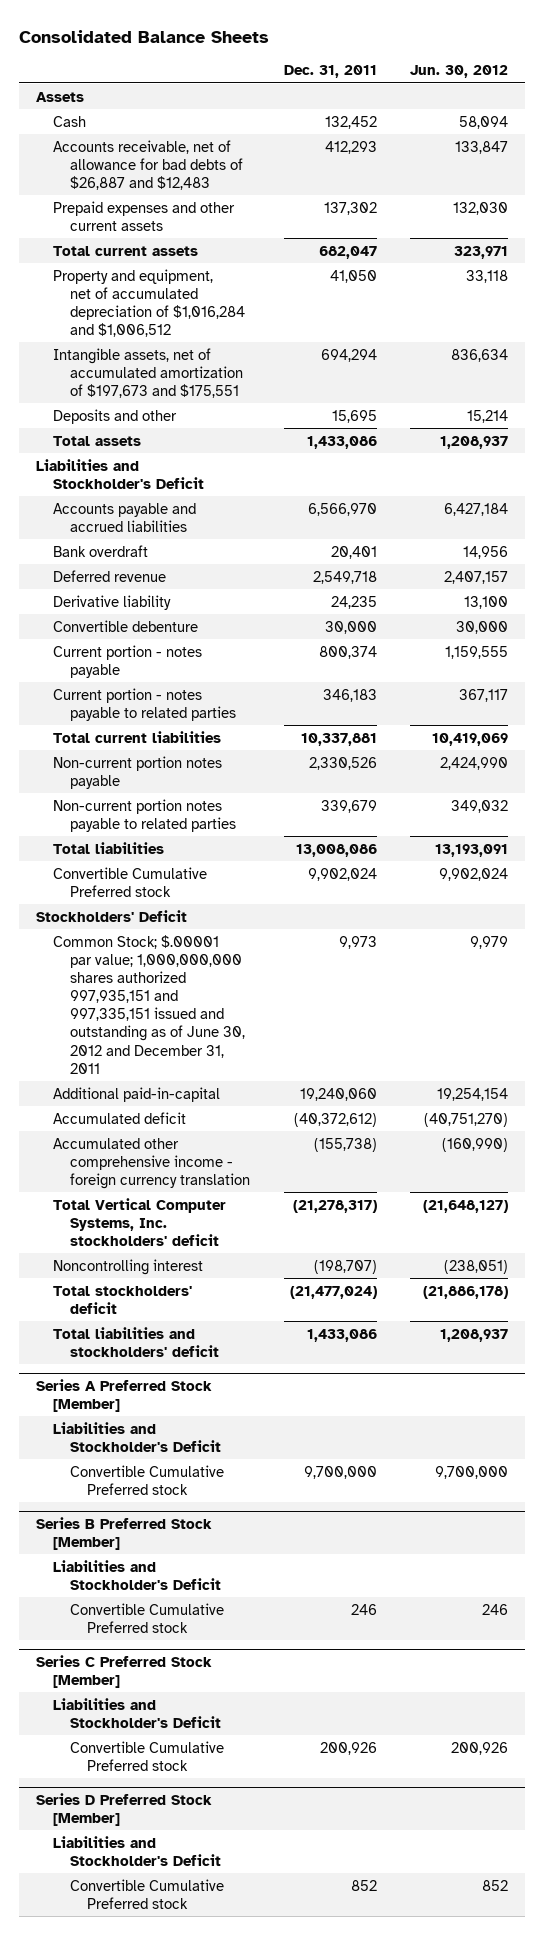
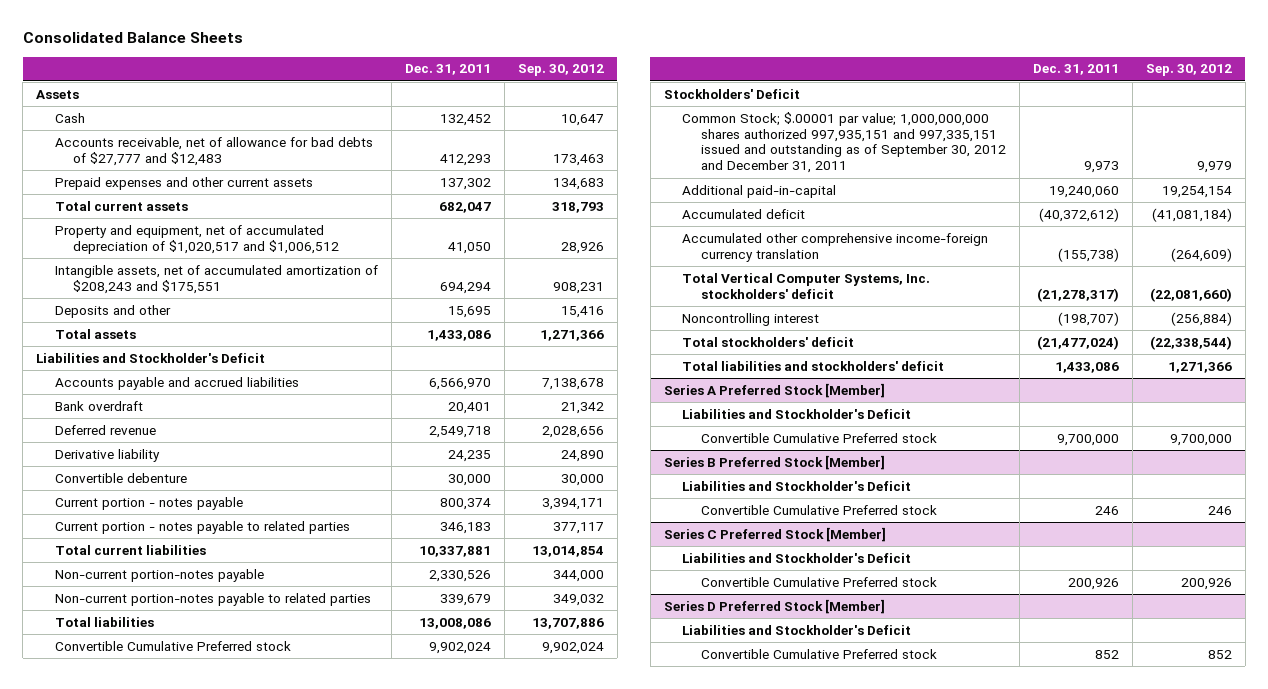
[410,65,509,79] Jun. 30, 2012 -> none
none -> [517,64,604,77] Sep. 30, 2012
[53,139,244,190] Accounts receivable, net of allowance for bad debts of $26,887 and $12,483 -> [54,136,373,166] Accounts receivable, net of allowance for bad debts of $27,777 and $12,483
[53,268,246,338] Property and equipment, net of accumulated depreciation of $1,016,284 and $1,006,512 -> [54,224,340,254] Property and equipment, net of accumulated depreciation of $1,020,517 and $1,006,512
[53,347,244,398] Intangible assets, net of accumulated amortization of $197,673 and $175,551 -> [54,264,378,294] Intangible assets, net of accumulated amortization of $208,243 and $175,551
[53,755,223,789] Non-current portion notes payable -> [54,568,264,582] Non-current portion-notes payable
[53,798,237,832] Non-current portion notes payable to related parties -> [54,592,371,606] Non-current portion-notes payable to related parties
[53,934,246,1074] Common Stock; $.00001 par value; 1,000,000,000 shares authorized 997,935,151 and 997,335,151 issued and outstanding as of June 30, 2012 and December 31, 2011 -> [682,111,1006,174] Common Stock; $.00001 par value; 1,000,000,000 shares authorized 997,935,151 and 997,335,151 issued and outstanding as of September 30, 2012 and December 31, 2011
[53,1137,251,1189] Accumulated other comprehensive income - foreign currency translation -> [682,232,989,262] Accumulated other comprehensive income-foreign currency translation

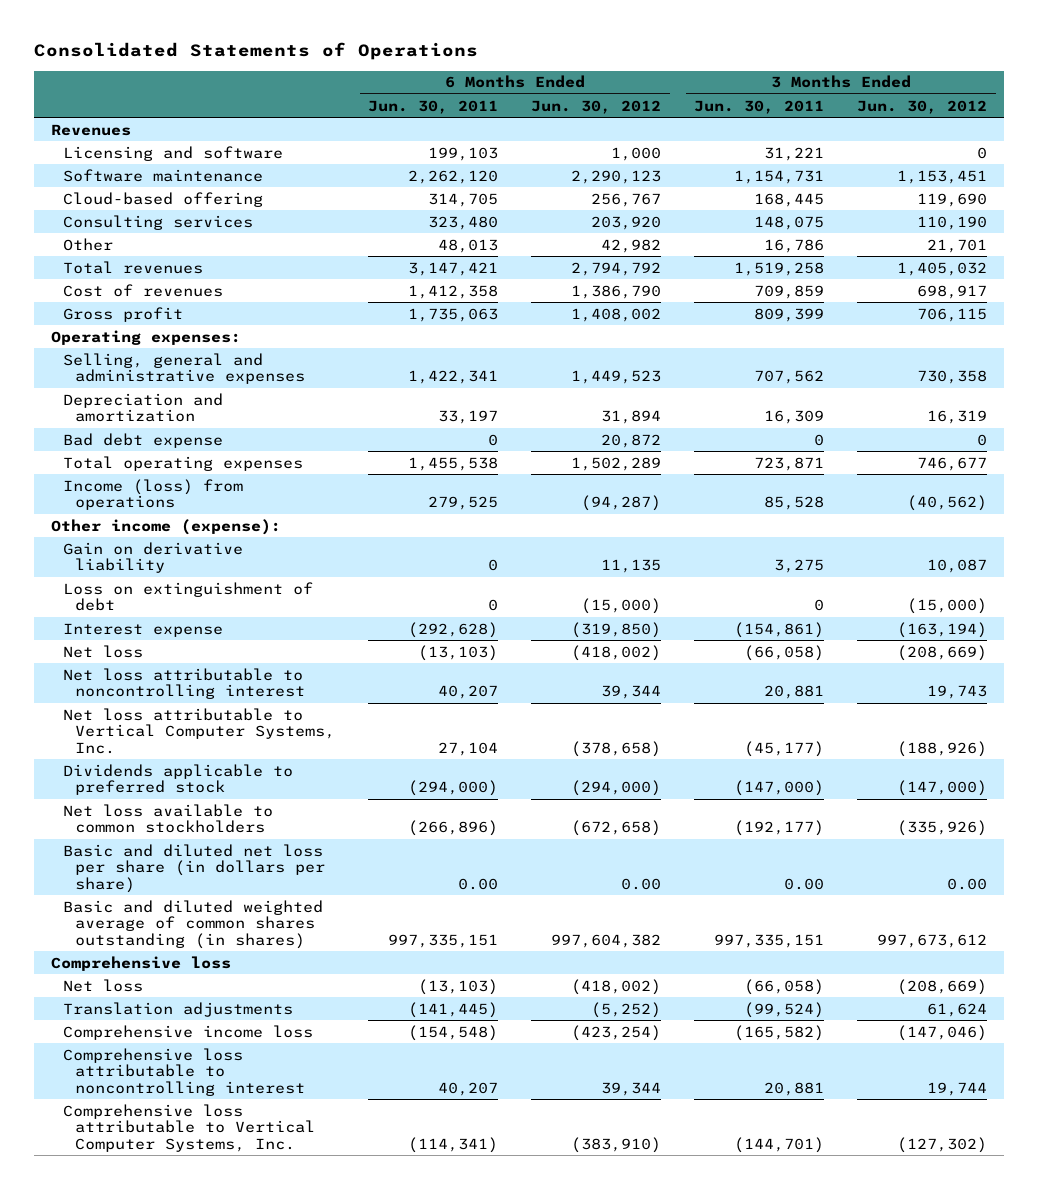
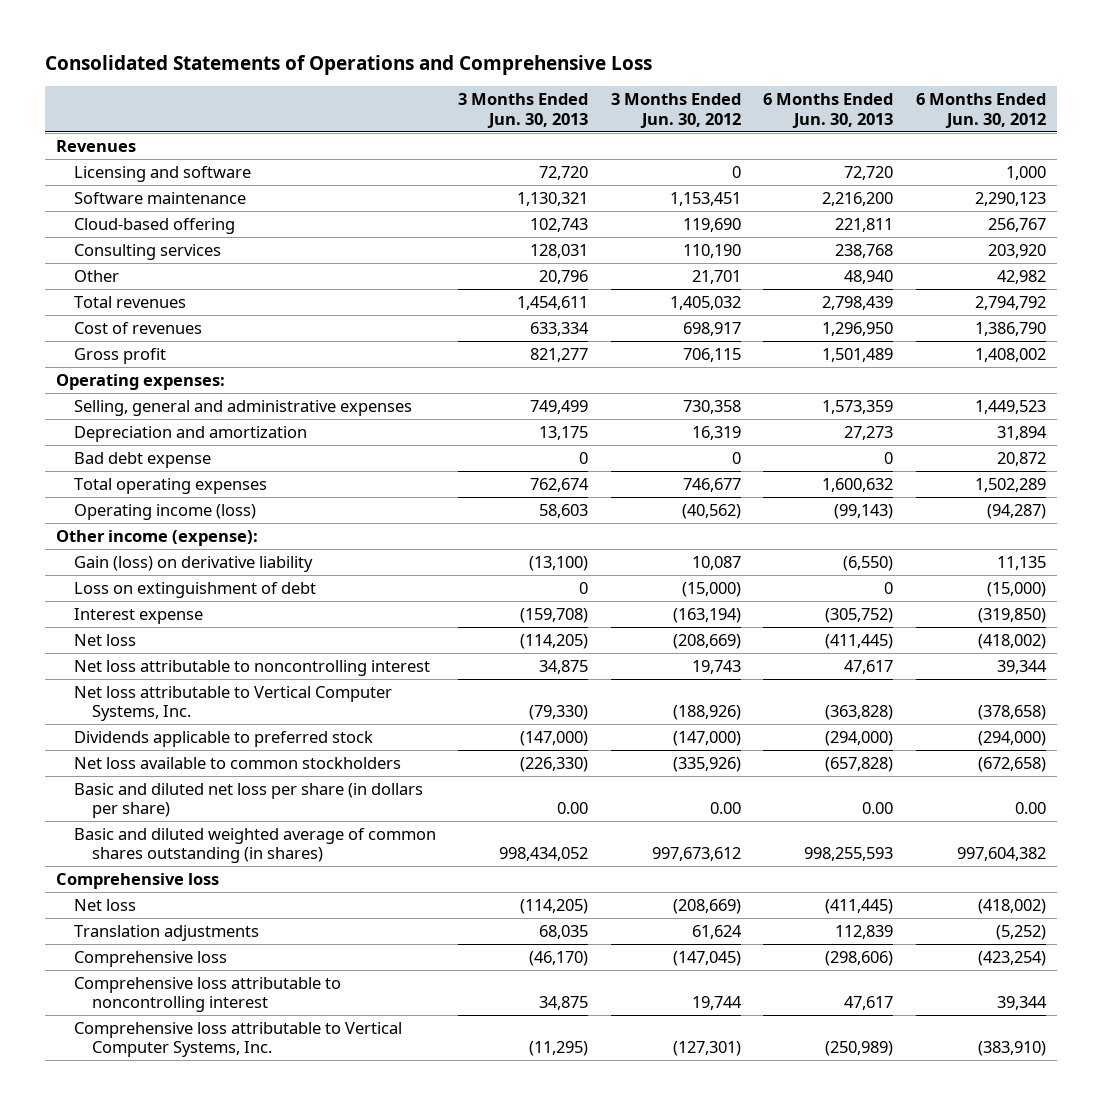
[34,42,479,61] Consolidated Statements of Operations -> [44,55,652,76] Consolidated Statements of Operations and Comprehensive Loss
[368,99,499,114] Jun. 30, 2011 -> none
[694,99,825,114] Jun. 30, 2011 -> none
none -> [458,93,589,128] 3 Months Ended Jun. 30, 2013
none -> [763,93,894,128] 6 Months Ended Jun. 30, 2013
[62,478,243,511] Income (loss) from operations -> [73,503,256,520] Operating income (loss)
[62,541,243,574] Gain on derivative liability -> [73,555,313,572] Gain (loss) on derivative liability
[62,1024,313,1040] Comprehensive income loss -> [73,950,227,967] Comprehensive loss
[897,1024,988,1041] (147,046) -> [672,950,741,966] (147,045)
[897,1136,988,1153] (127,302) -> [672,1041,741,1057] (127,301)

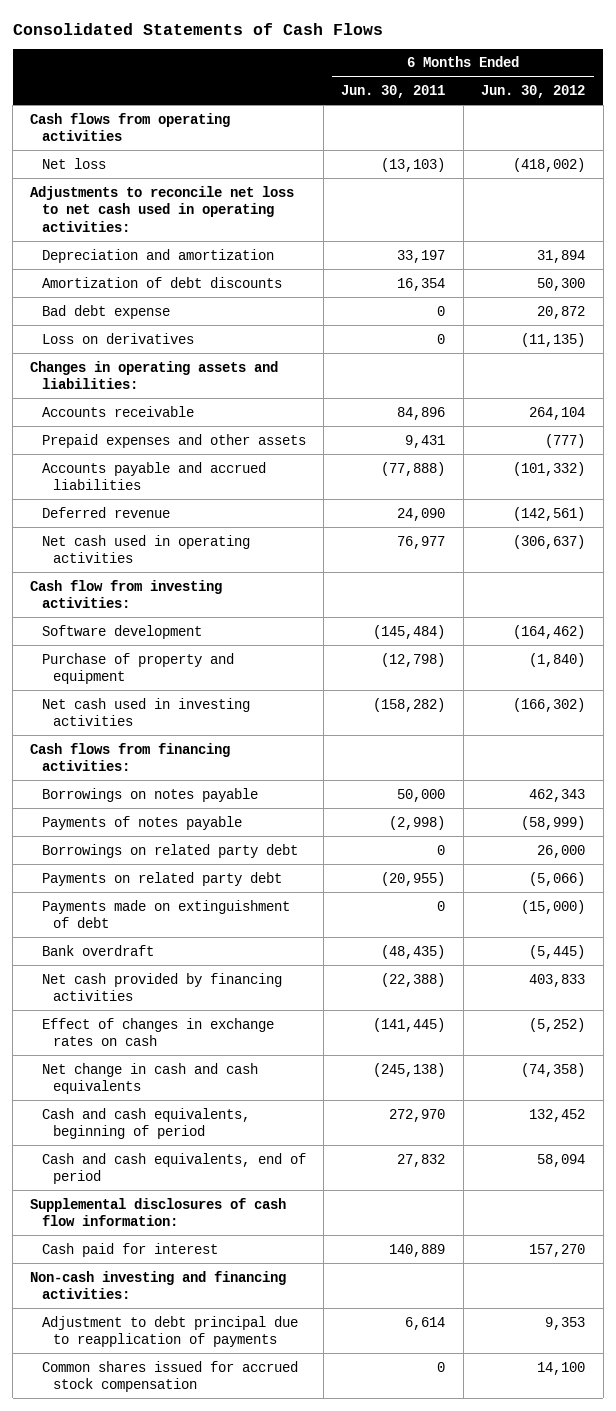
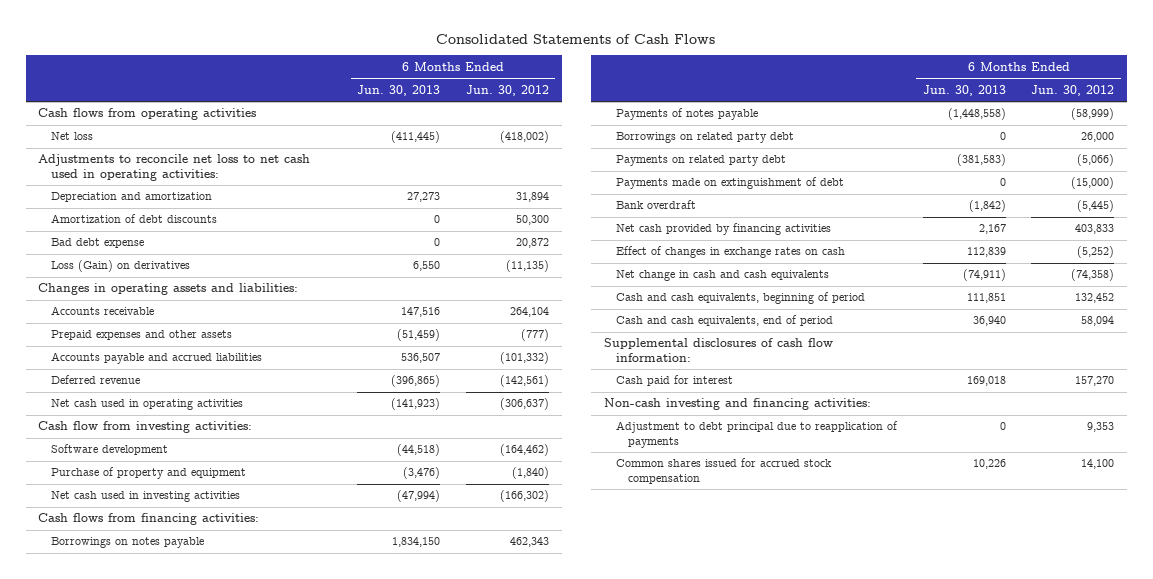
[341,85,446,99] Jun. 30, 2011 -> none
none -> [357,84,441,96] Jun. 30, 2013
[41,332,194,344] Loss on derivatives -> [50,260,190,273] Loss (Gain) on derivatives

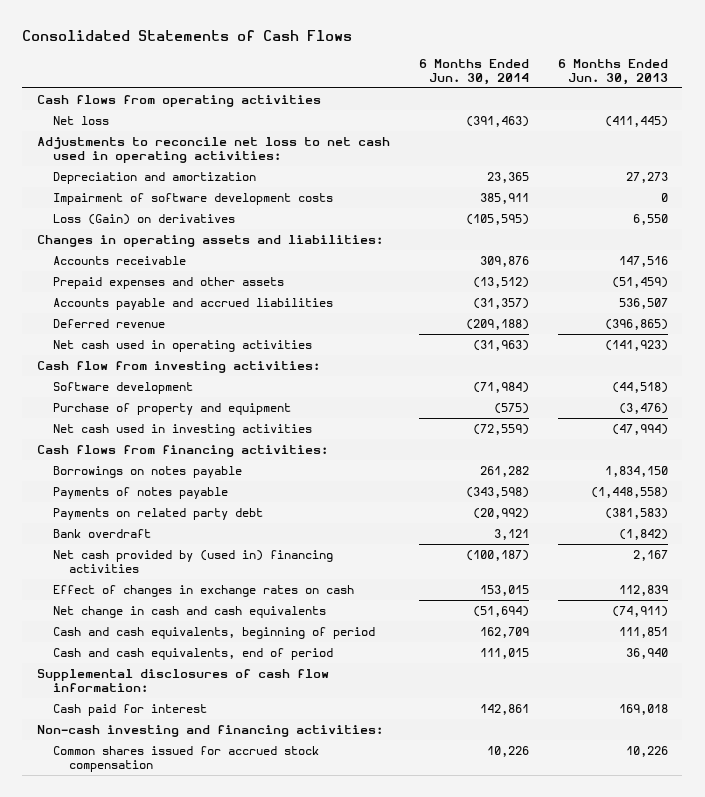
[465,84,549,96] Jun. 30, 2012 -> none
none -> [418,58,529,85] 6 Months Ended Jun. 30, 2014
[50,214,217,224] Amortization of debt discounts -> none
[50,238,144,249] Bad debt expense -> none
none -> [52,193,333,206] Impairment of software development costs
[616,132,795,144] Borrowings on related party debt -> none
[616,177,845,190] Payments made on extinguishment of debt -> none
[616,223,832,236] Net cash provided by financing activities -> [52,550,333,574] Net cash provided by (used in) financing activities
[616,421,899,448] Adjustment to debt principal due to reapplication of payments -> none

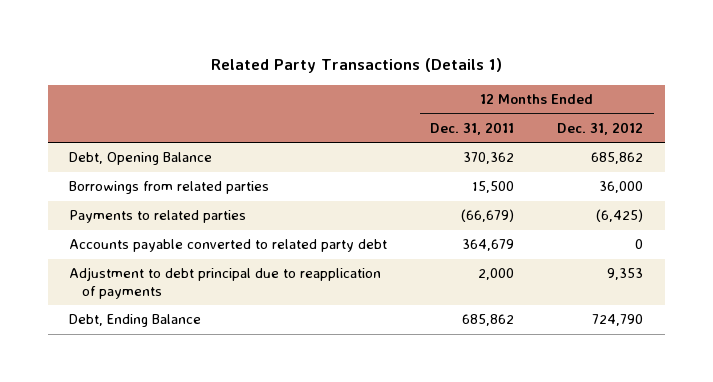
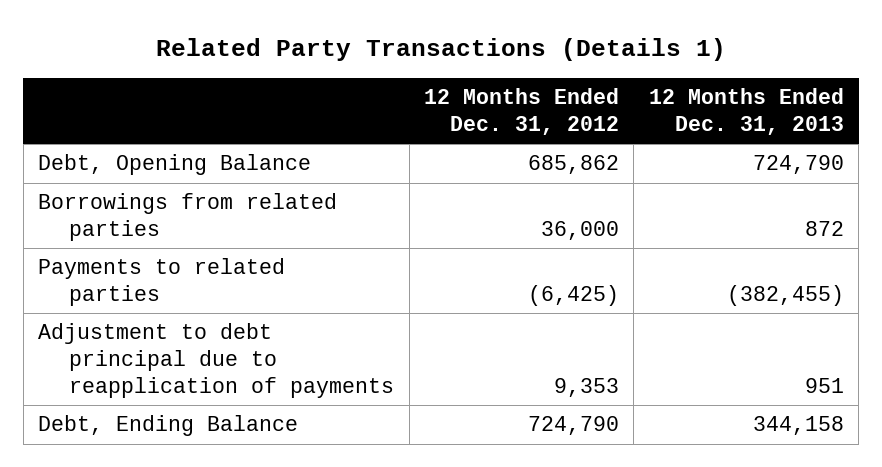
[430,121,515,135] Dec. 31, 2011 -> none
none -> [648,88,844,136] 12 Months Ended Dec. 31, 2013
[69,239,388,253] Accounts payable converted to related party debt -> none

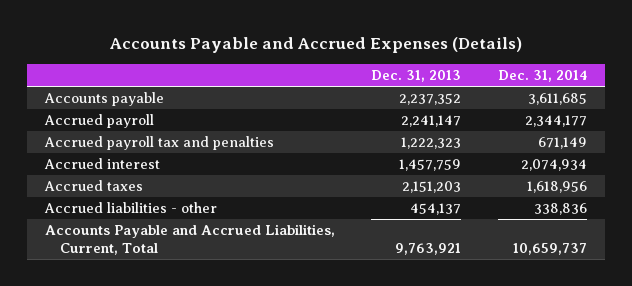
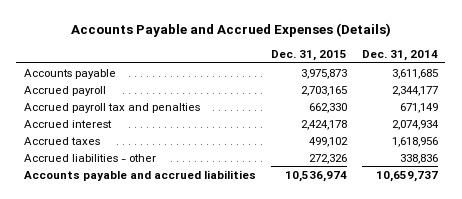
[371,70,462,83] Dec. 31, 2013 -> none
none -> [270,50,347,62] Dec. 31, 2015
[44,224,335,256] Accounts Payable and Accrued Liabilities, Current, Total -> [23,169,256,181] Accounts payable and accrued liabilities

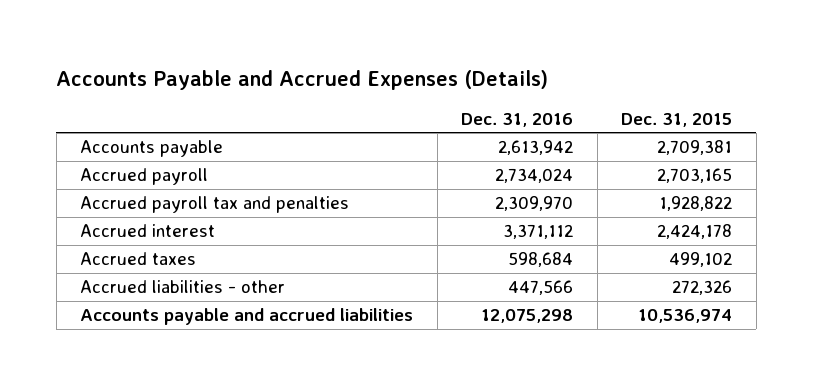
[361,50,438,62] Dec. 31, 2014 -> none
none -> [461,112,574,127] Dec. 31, 2016
[300,68,347,79] 3,975,873 -> [657,140,733,156] 2,709,381
[308,102,347,113] 662,330 -> [659,196,733,212] 1,928,822

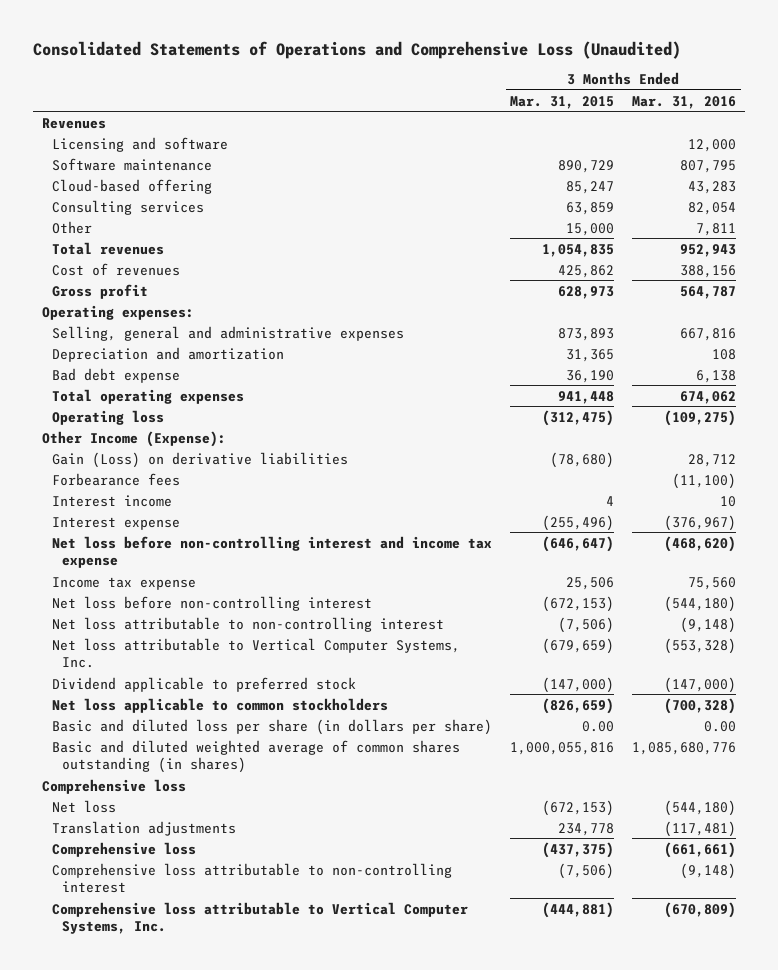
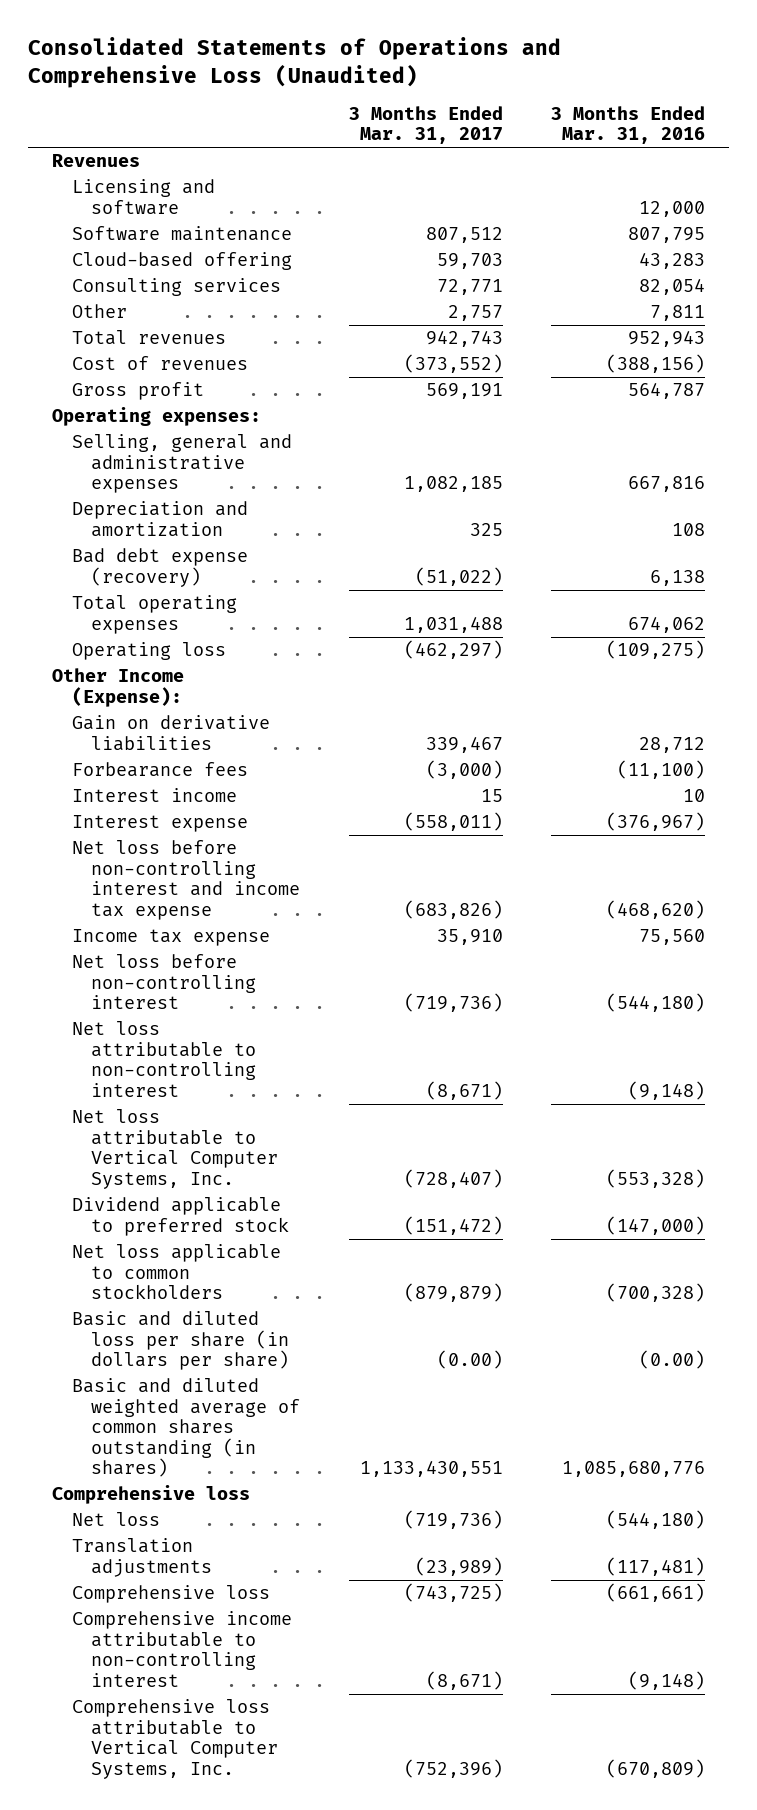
[510,95,615,109] Mar. 31, 2015 -> none
none -> [348,105,503,145] 3 Months Ended Mar. 31, 2017
[680,264,737,278] 388,156 -> [605,354,705,374] (388,156)
[51,367,180,383] Bad debt expense -> [71,548,248,587] Bad debt expense (recovery)
[51,451,348,468] Gain (Loss) on derivative liabilities -> [71,715,270,751] Gain on derivative liabilities
[704,720,737,732] 0.00 -> [638,1350,705,1370] (0.00)
[51,862,452,894] Comprehensive loss attributable to non-controlling interest -> [71,1611,292,1687] Comprehensive income attributable to non-controlling interest

